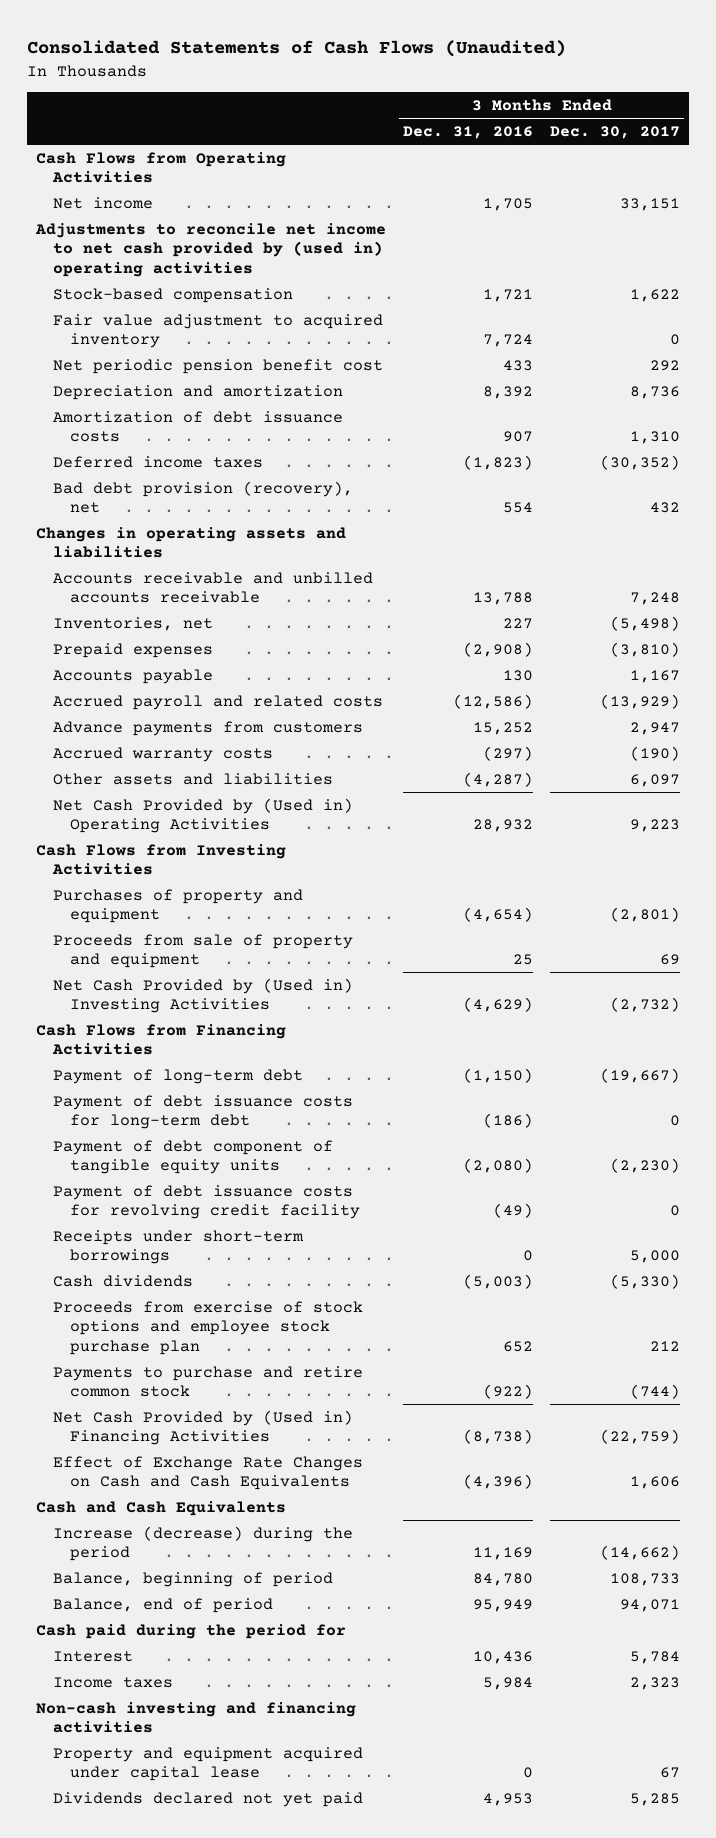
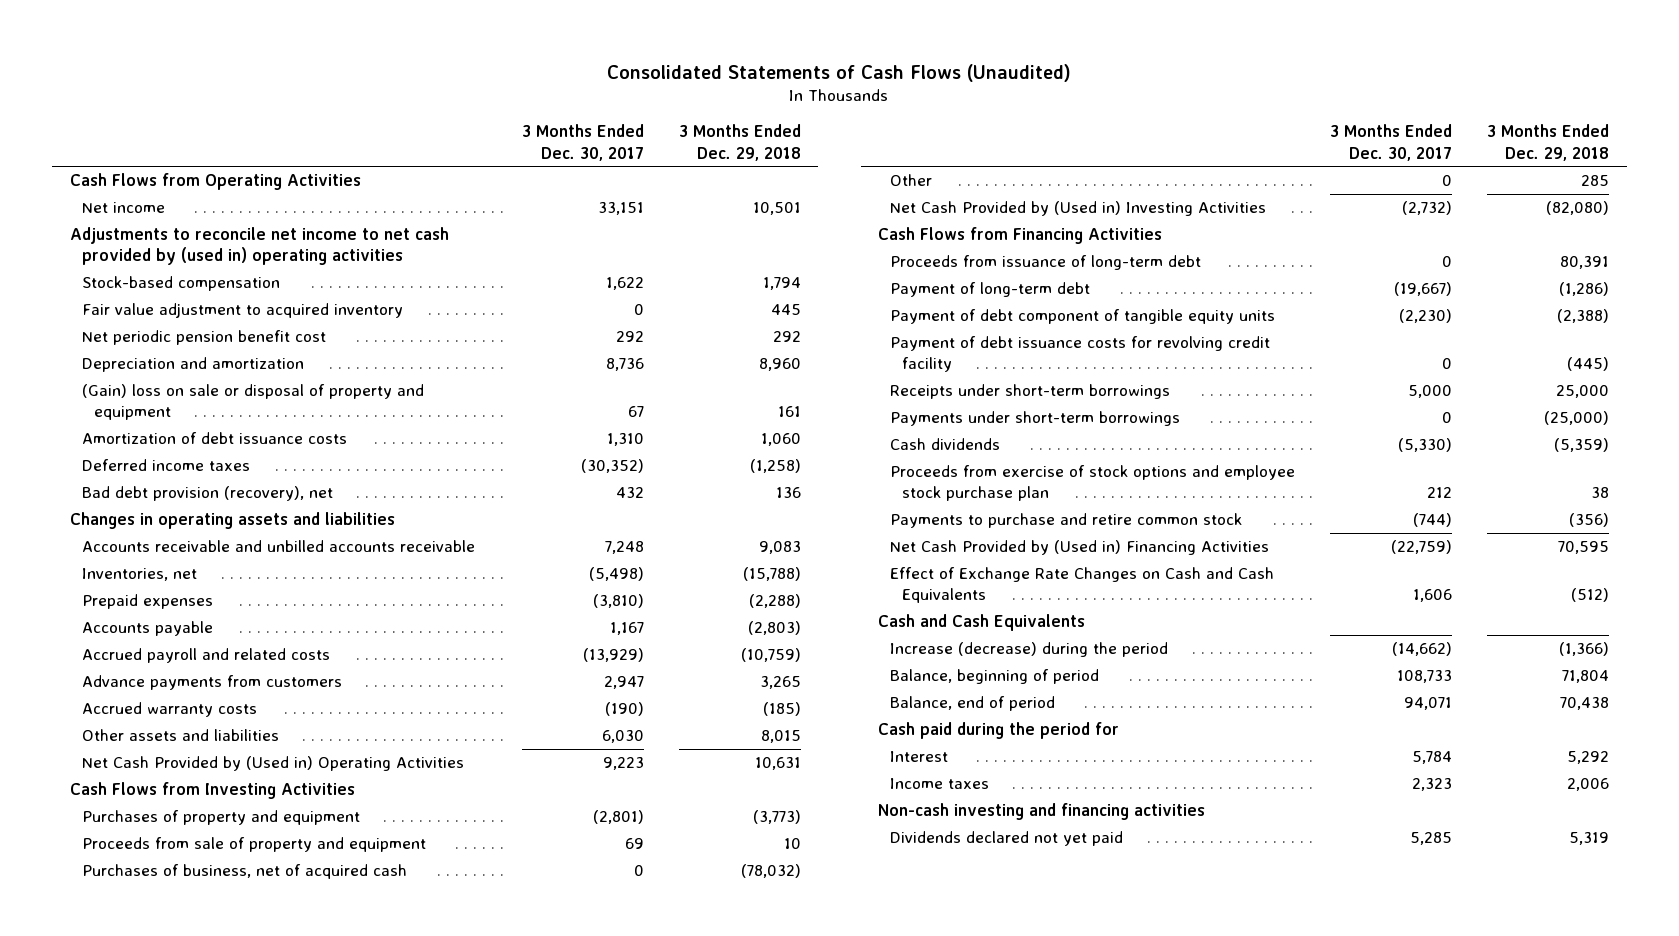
[402,126,533,140] Dec. 31, 2016 -> none
none -> [678,124,801,161] 3 Months Ended Dec. 29, 2018
none -> [81,384,424,421] (Gain) loss on sale or disposal of property and equipment
[630,773,681,787] 6,097 -> [601,730,644,744] 6,030
none -> [81,864,407,880] Purchases of business, net of acquired cash
none -> [890,174,933,187] Other
none -> [890,255,1202,271] Proceeds from issuance of long-term debt
[53,1094,354,1130] Payment of debt issuance costs for long-term debt -> none
none -> [890,411,1181,427] Payments under short-term borrowings
[53,1746,364,1782] Property and equipment acquired under capital lease -> none

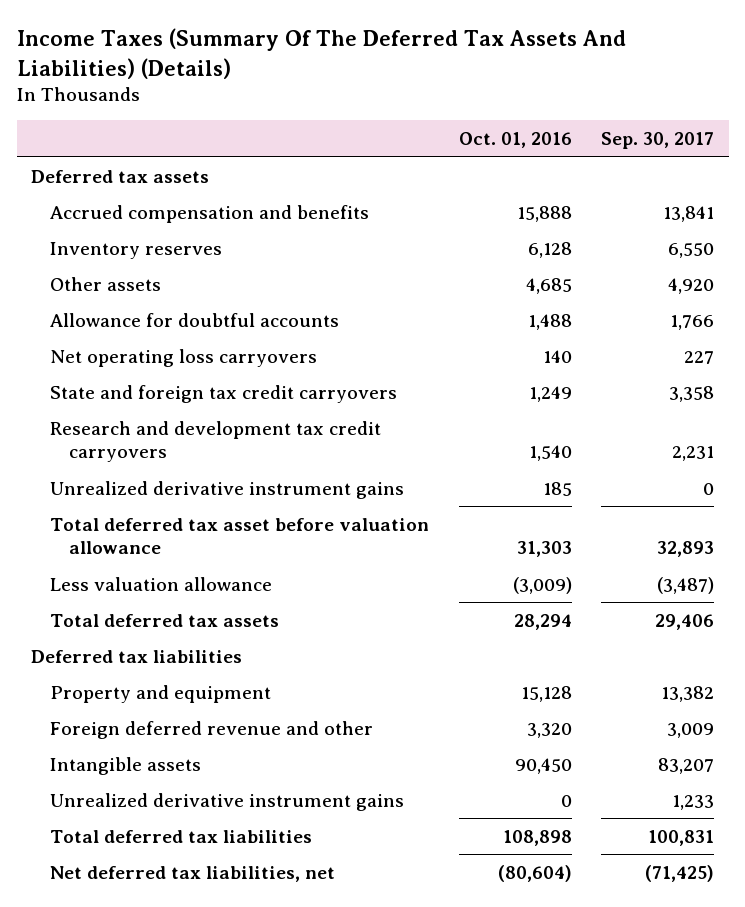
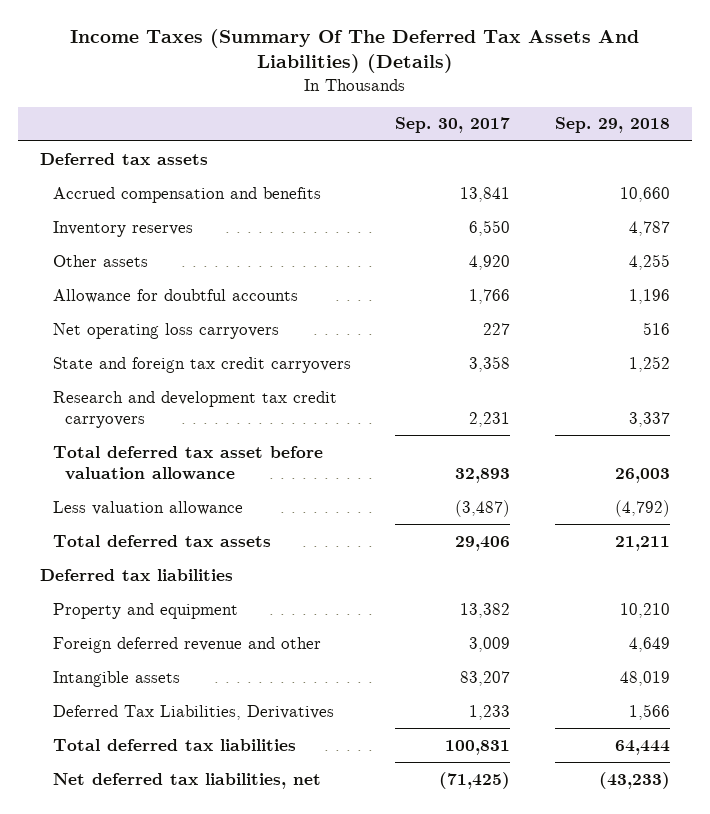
[458,131,572,148] Oct. 01, 2016 -> none
none -> [554,117,670,134] Sep. 29, 2018
[50,480,405,499] Unrealized derivative instrument gains -> none
[50,792,405,811] Unrealized derivative instrument gains -> [52,704,334,720] Deferred Tax Liabilities, Derivatives

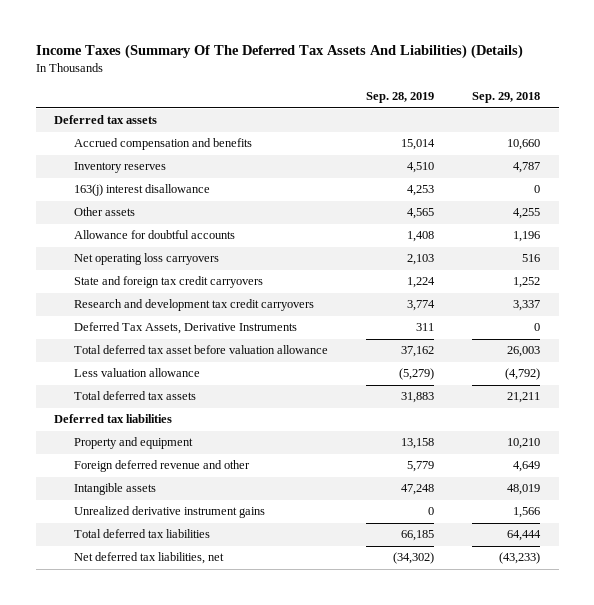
[395,117,511,134] Sep. 30, 2017 -> none
none -> [366,92,435,104] Sep. 28, 2019
none -> [74,184,211,197] 163(j) interest disallowance
none -> [74,322,298,335] Deferred Tax Assets, Derivative Instruments
[52,704,334,720] Deferred Tax Liabilities, Derivatives -> [74,506,266,519] Unrealized derivative instrument gains

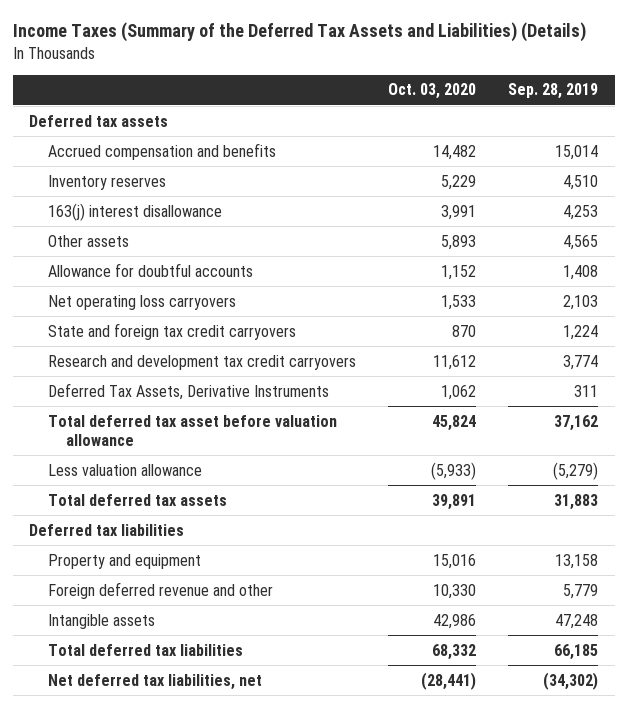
[35,44,523,60] Income Taxes (Summary Of The Deferred Tax Assets And Liabilities) (Details) -> [12,22,586,43] Income Taxes (Summary of the Deferred Tax Assets and Liabilities) (Details)
[471,92,540,104] Sep. 29, 2018 -> none
none -> [388,83,477,100] Oct. 03, 2020
[74,506,266,519] Unrealized derivative instrument gains -> none

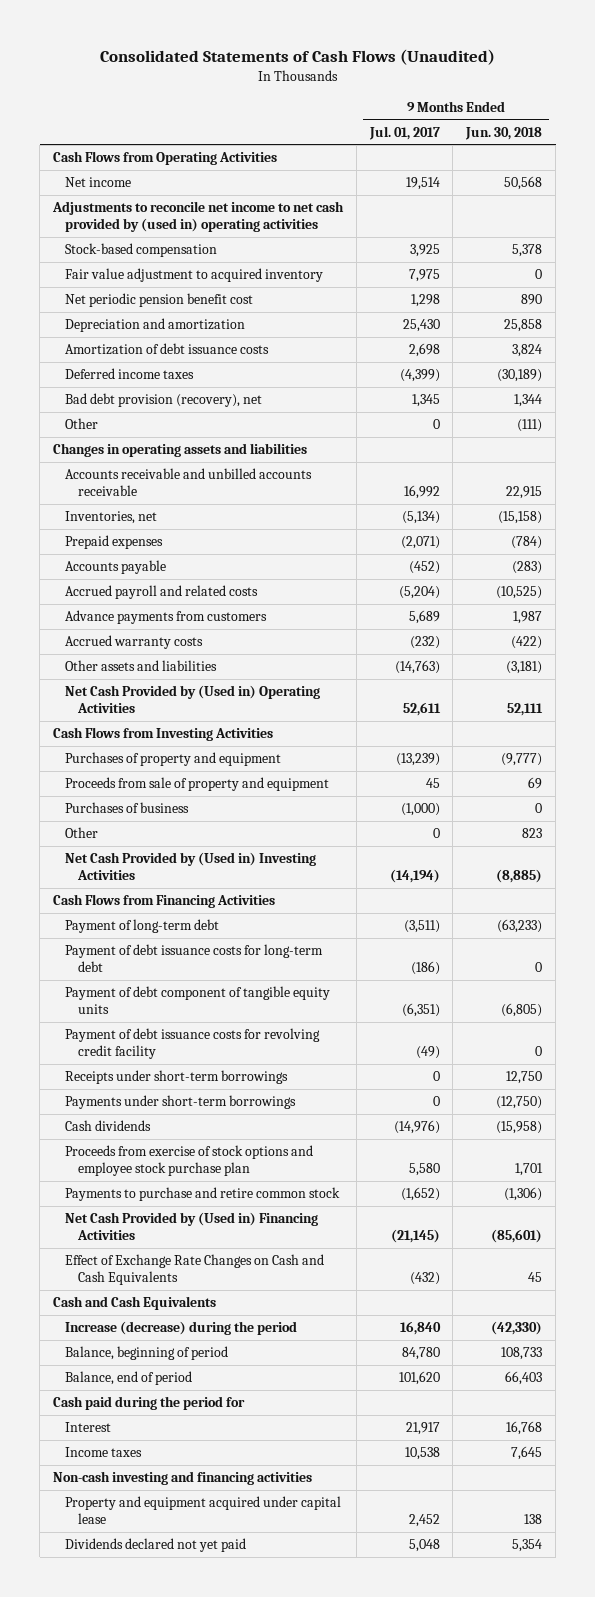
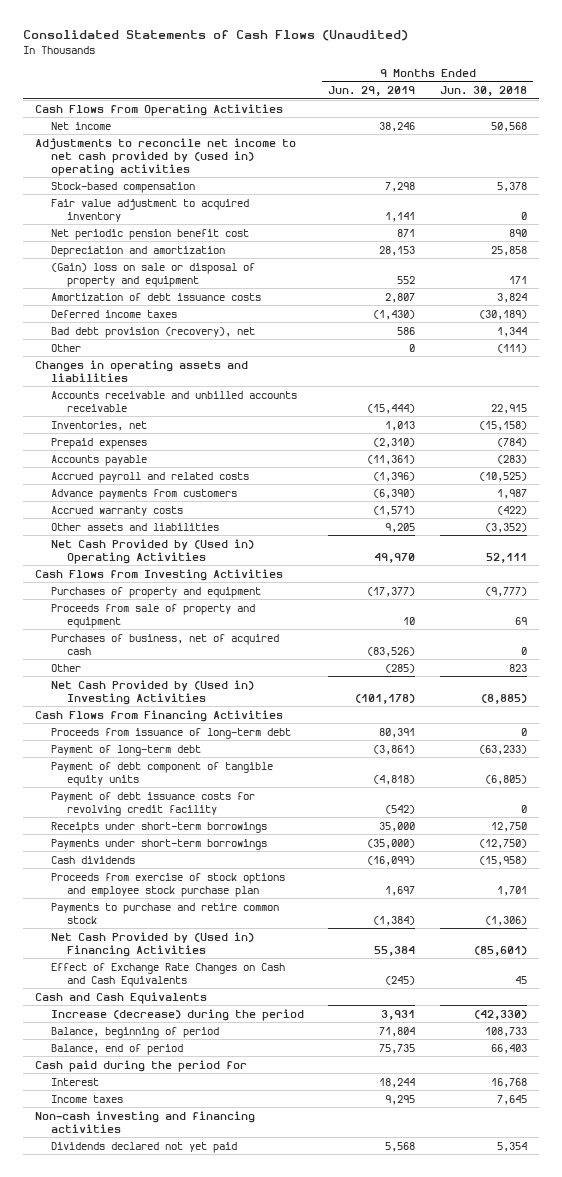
[368,125,440,140] Jul. 01, 2017 -> none
none -> [328,86,416,97] Jun. 29, 2019
none -> [51,262,256,287] (Gain) loss on sale or disposal of property and equipment
[506,661,543,675] (3,181) -> [484,522,527,533] (3,352)
[65,802,190,814] Purchases of business -> [51,633,280,655] Purchases of business, net of acquired cash
none -> [51,727,292,739] Proceeds from issuance of long-term debt
[65,944,324,973] Payment of debt issuance costs for long-term debt -> none
[65,1496,342,1525] Property and equipment acquired under capital lease -> none

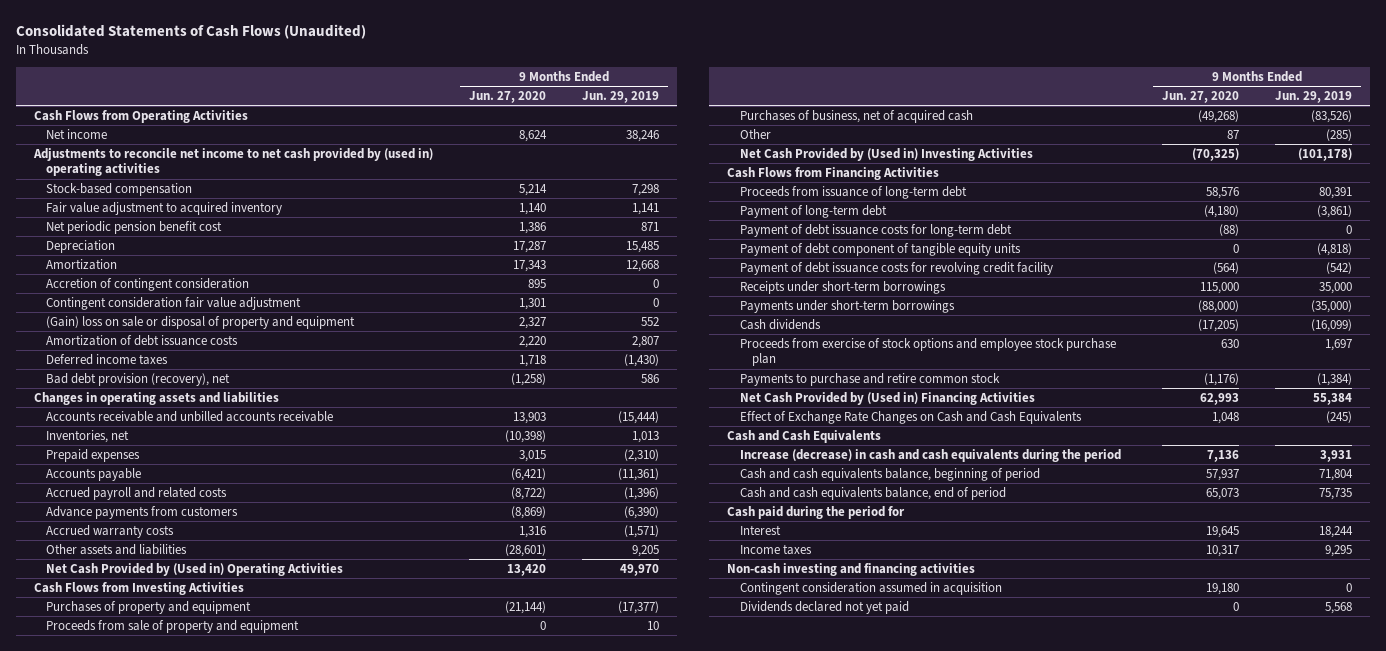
[439,86,527,97] Jun. 30, 2018 -> none
none -> [468,91,546,104] Jun. 27, 2020
[51,245,226,257] Depreciation and amortization -> none
none -> [46,240,116,254] Depreciation
none -> [46,259,118,271] Amortization
none -> [46,278,250,292] Accretion of contingent consideration
none -> [46,297,302,311] Contingent consideration fair value adjustment
[51,343,82,352] Other -> none
none -> [739,224,1012,238] Payment of debt issuance costs for long-term debt
[51,1008,305,1021] Increase (decrease) during the period -> [739,449,1121,463] Increase (decrease) in cash and cash equivalents during the period
[51,1026,220,1038] Balance, beginning of period -> [739,468,1040,482] Cash and cash equivalents balance, beginning of period
[51,1043,184,1055] Balance, end of period -> [739,487,1006,501] Cash and cash equivalents balance, end of period
none -> [739,582,1002,596] Contingent consideration assumed in acquisition

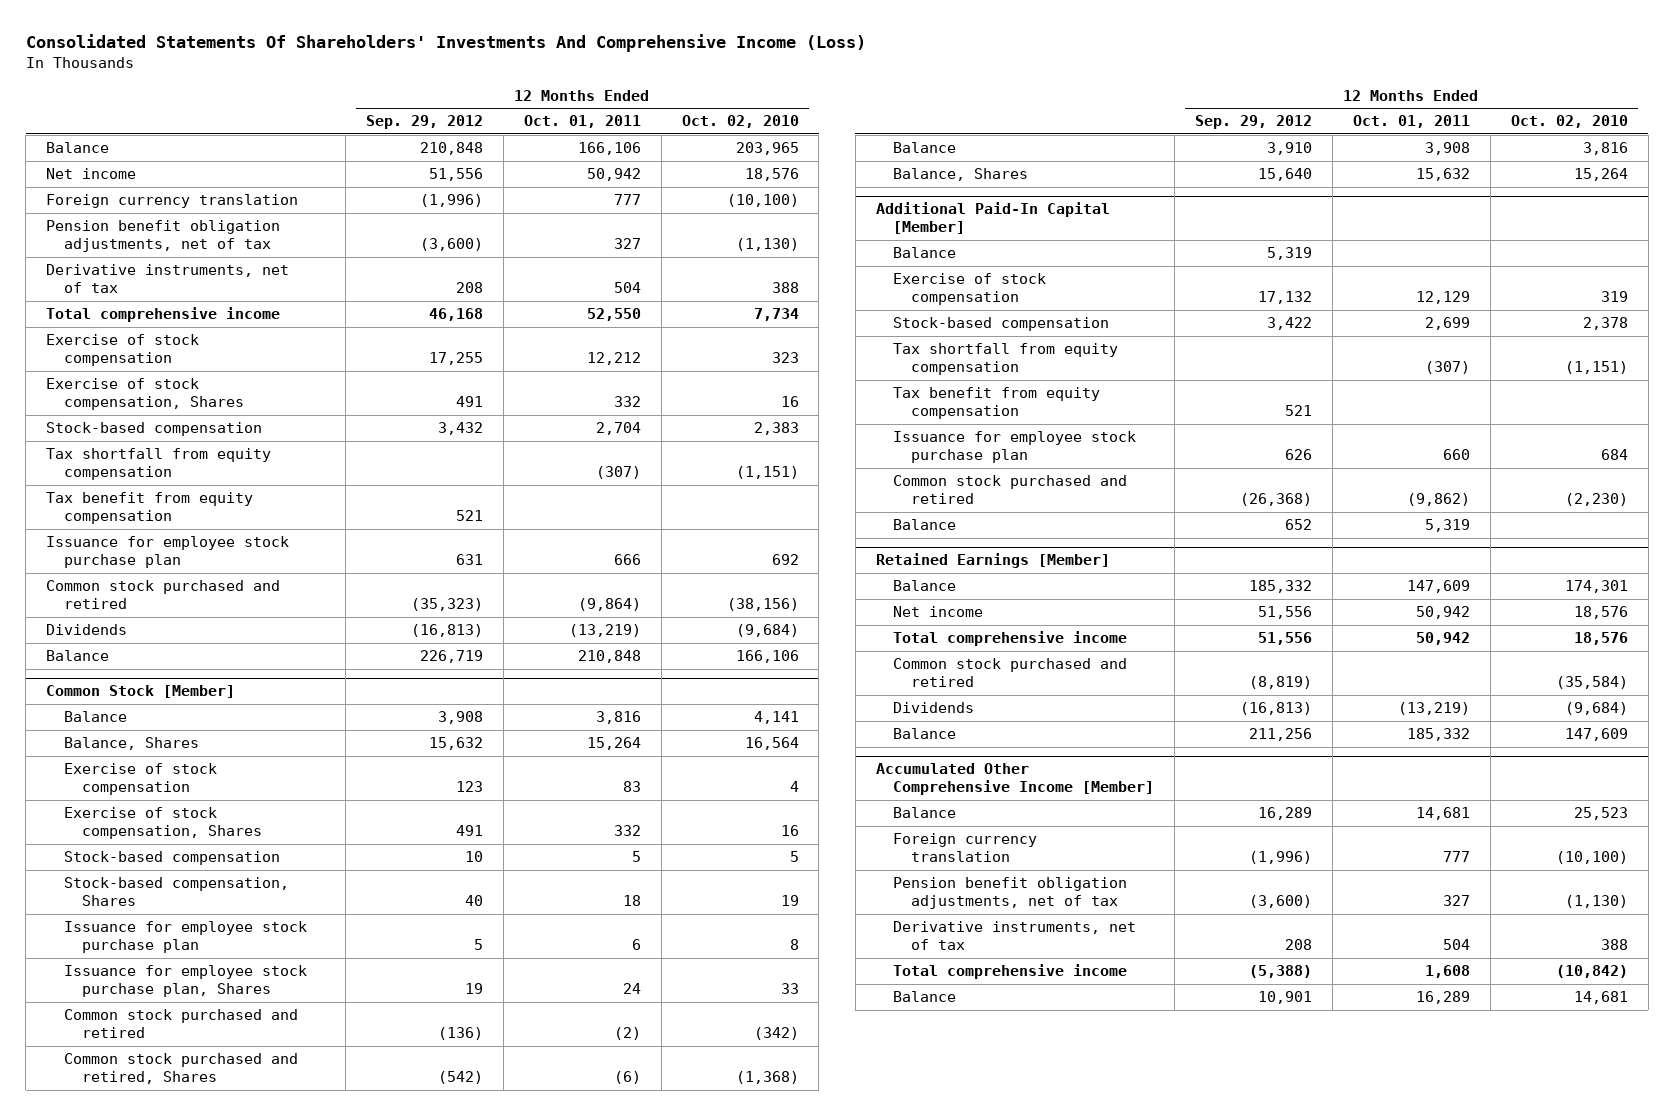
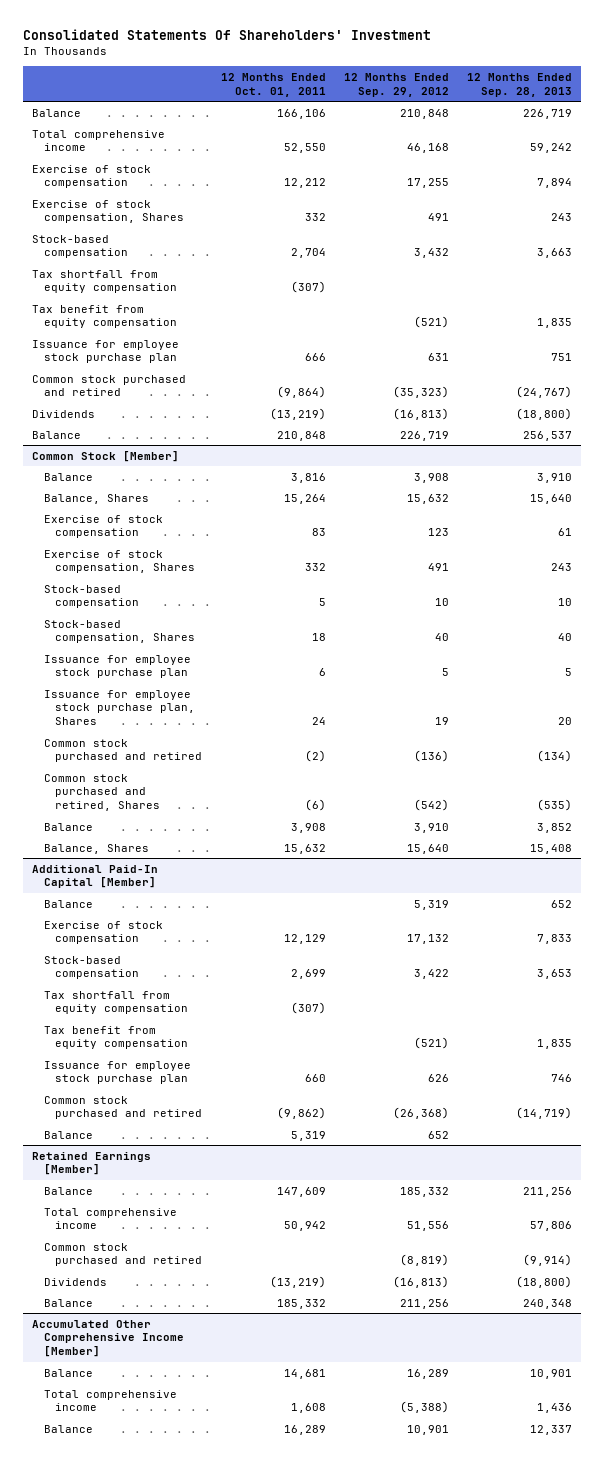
[25,34,866,53] Consolidated Statements Of Shareholders' Investments And Comprehensive Income (Loss) -> [22,28,431,40] Consolidated Statements Of Shareholders' Investment
[681,115,799,129] Oct. 02, 2010 -> none
none -> [467,72,573,97] 12 Months Ended Sep. 28, 2013
[46,168,137,180] Net income -> none
[46,194,299,209] Foreign currency translation -> none
[46,220,281,253] Pension benefit obligation adjustments, net of tax -> none
[46,264,290,294] Derivative instruments, net of tax -> none
[455,510,483,522] 521 -> [413,316,449,329] (521)
[1284,405,1312,417] 521 -> [413,1037,449,1050] (521)
[893,606,984,618] Net income -> none
[893,833,1038,863] Foreign currency translation -> none
[893,877,1128,910] Pension benefit obligation adjustments, net of tax -> none
[893,921,1137,951] Derivative instruments, net of tax -> none

